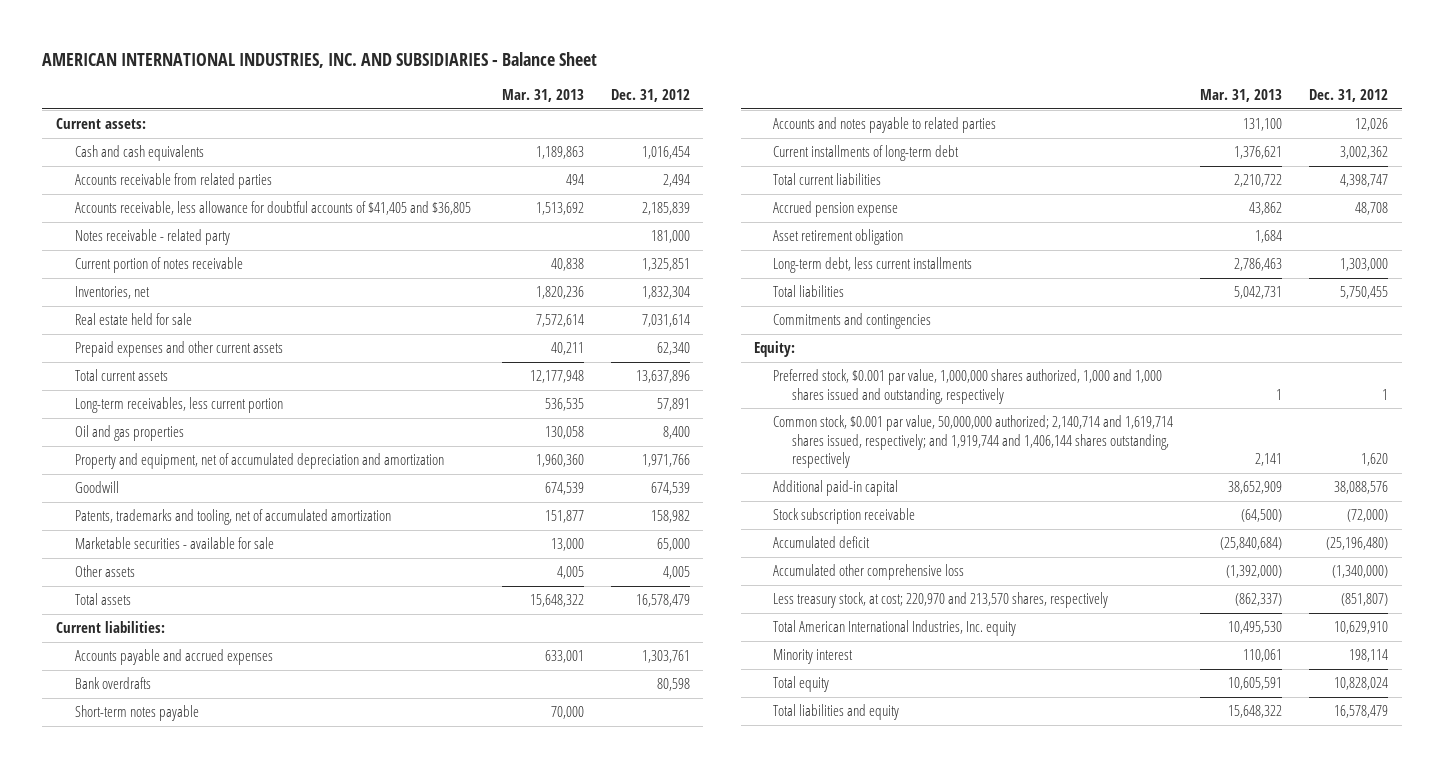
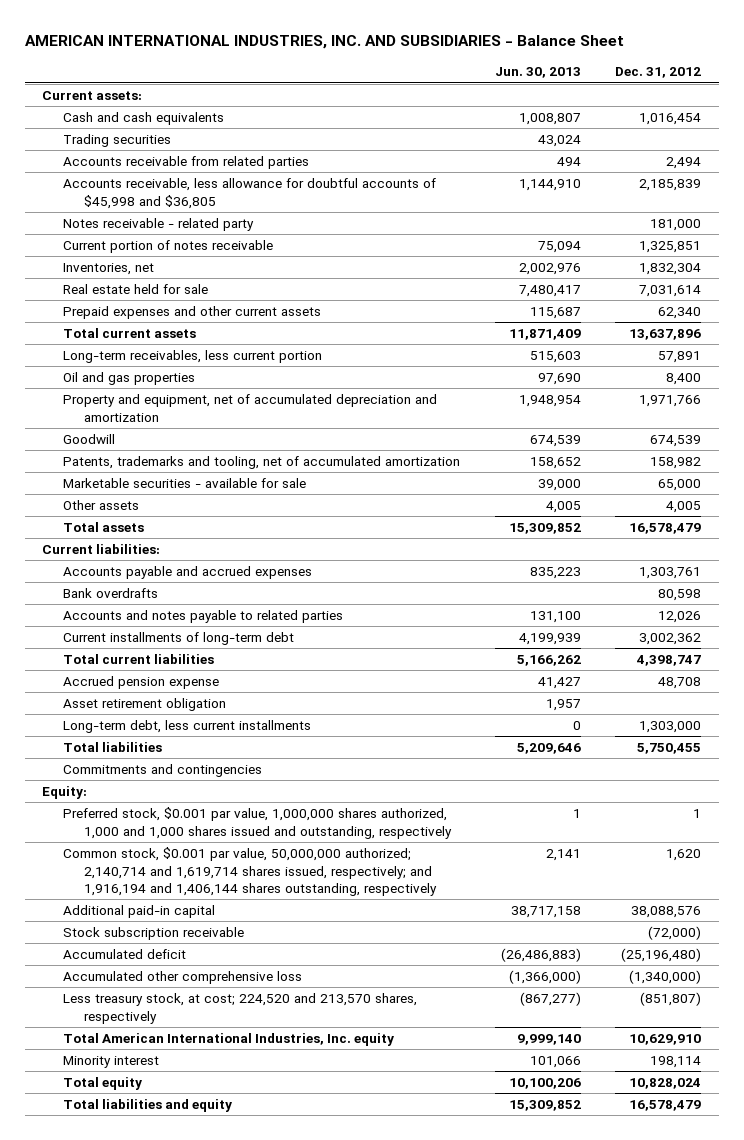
[501,89,584,103] Mar. 31, 2013 -> none
none -> [494,67,581,79] Jun. 30, 2013
none -> [63,134,172,148] Trading securities
[74,201,471,216] Accounts receivable, less allowance for doubtful accounts of $41,405 and $36,805 -> [63,178,437,209] Accounts receivable, less allowance for doubtful accounts of $45,998 and $36,805
[74,705,199,722] Short-term notes payable -> none
[773,415,1174,469] Common stock, $0.001 par value, 50,000,000 authorized; 2,140,714 and 1,619,714 shares issued, respectively; and 1,919,744 and 1,406,144 shares outstanding, respectively -> [63,847,438,896] Common stock, $0.001 par value, 50,000,000 authorized; 2,140,714 and 1,619,714 shares issued, respectively; and 1,916,194 and 1,406,144 shares outstanding, respectively
[773,592,1109,609] Less treasury stock, at cost; 220,970 and 213,570 shares, respectively -> [63,993,418,1024] Less treasury stock, at cost; 224,520 and 213,570 shares, respectively

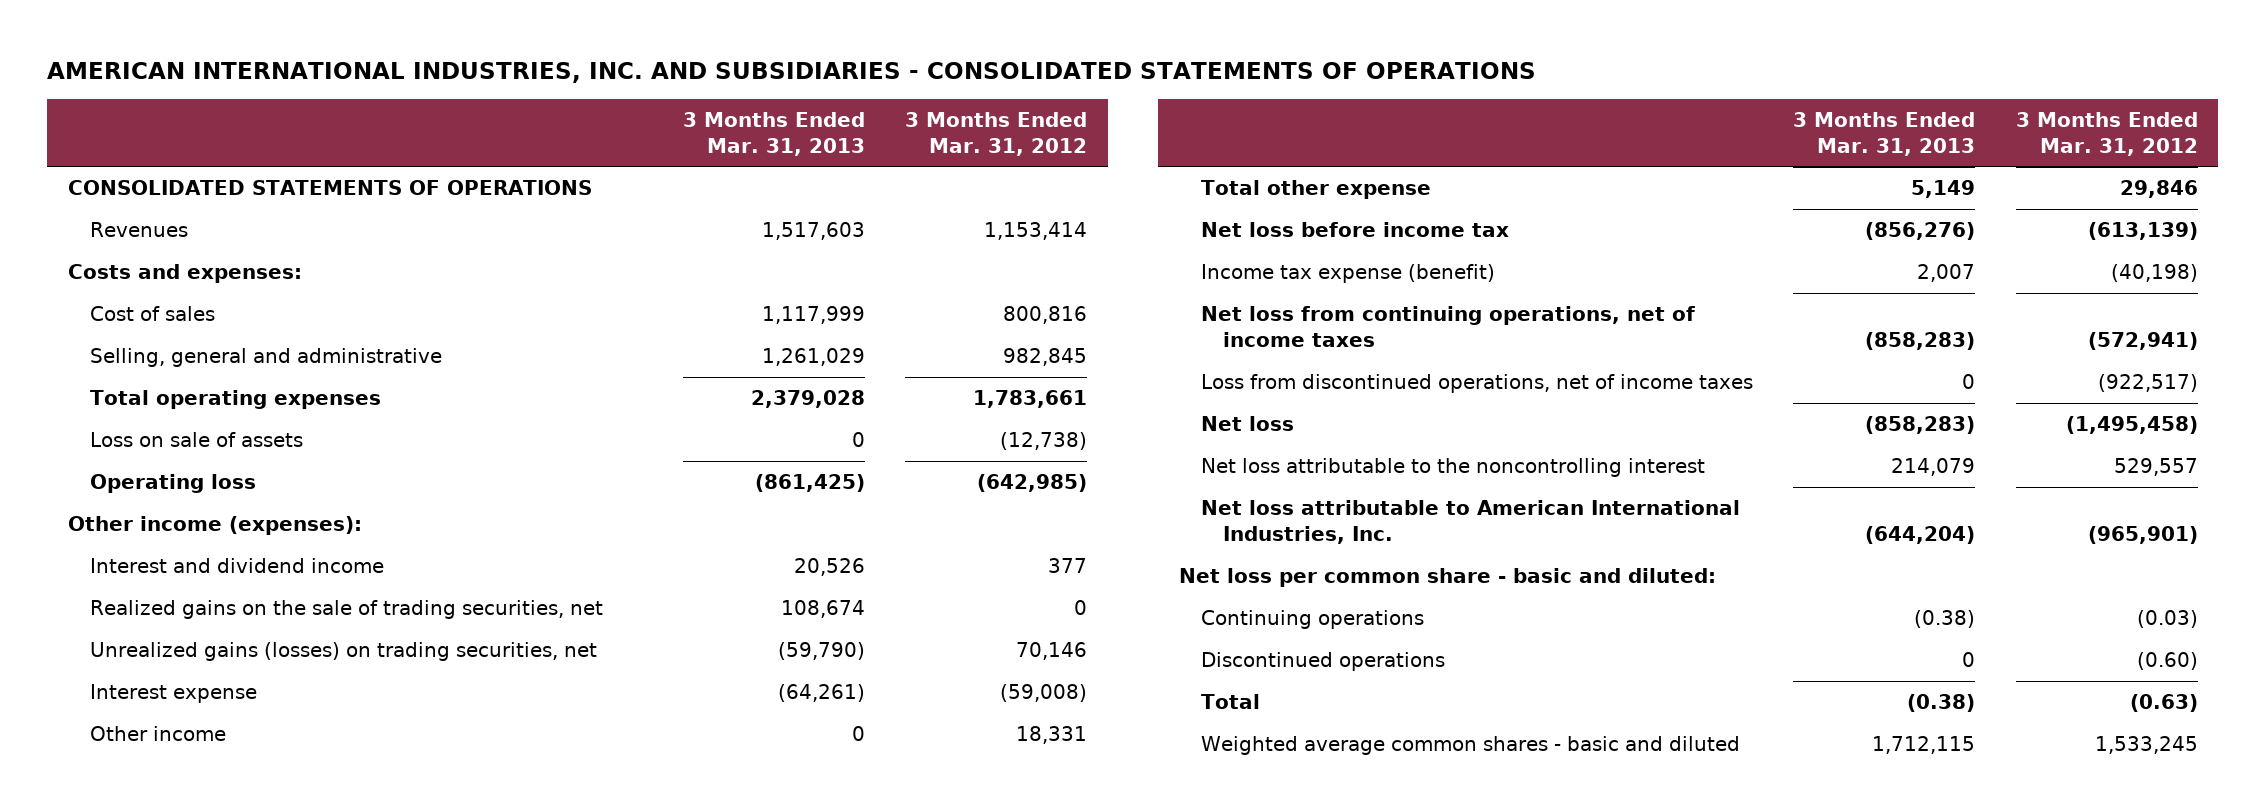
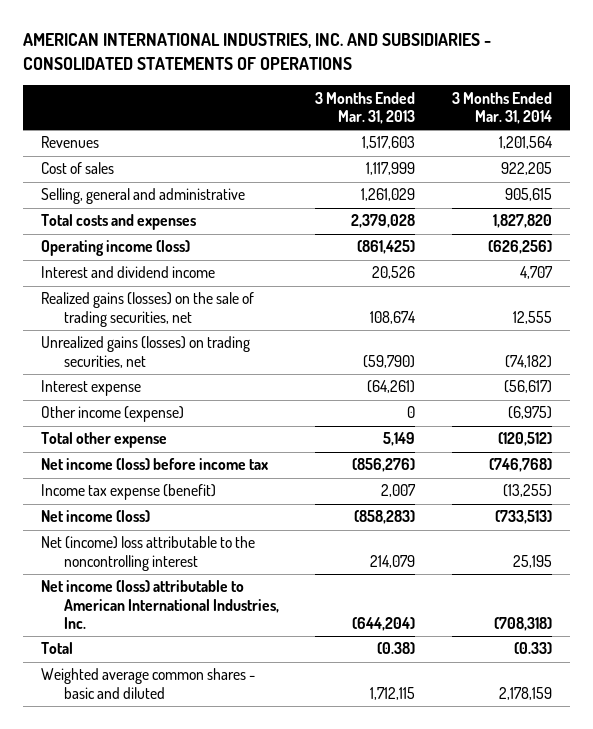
[905,112,1088,157] 3 Months Ended Mar. 31, 2012 -> none
none -> [451,91,552,124] 3 Months Ended Mar. 31, 2014
[67,180,592,196] CONSOLIDATED STATEMENTS OF OPERATIONS -> none
[67,264,302,284] Costs and expenses: -> none
[89,432,303,448] Loss on sale of assets -> none
[67,516,362,536] Other income (expenses): -> none
[89,390,381,410] Total operating expenses -> [40,214,196,231] Total costs and expenses
[89,474,256,494] Operating loss -> [40,240,190,257] Operating income (loss)
[89,600,603,620] Realized gains on the sale of trading securities, net -> [40,292,254,327] Realized gains (losses) on the sale of trading securities, net
[89,726,226,742] Other income -> [40,406,184,423] Other income (expense)
[1200,222,1509,238] Net loss before income tax -> [40,458,268,471] Net income (loss) before income tax
[1200,306,1695,348] Net loss from continuing operations, net of income taxes -> none
[1200,374,1753,394] Loss from discontinued operations, net of income taxes -> none
[1178,568,1716,588] Net loss per common share - basic and diluted: -> none
[1200,610,1424,630] Continuing operations -> none
[1200,652,1445,672] Discontinued operations -> none
[1200,416,1294,432] Net loss -> [40,510,150,523] Net income (loss)
[1200,458,1705,478] Net loss attributable to the noncontrolling interest -> [40,536,255,571] Net (income) loss attributable to the noncontrolling interest
[1200,500,1740,545] Net loss attributable to American International Industries, Inc. -> [40,580,280,629] Net income (loss) attributable to American International Industries, Inc.

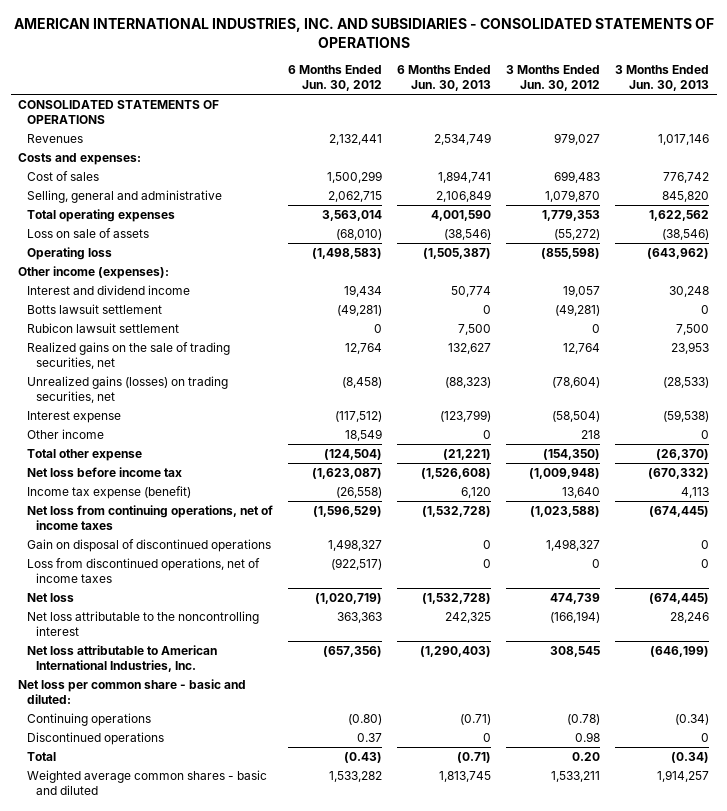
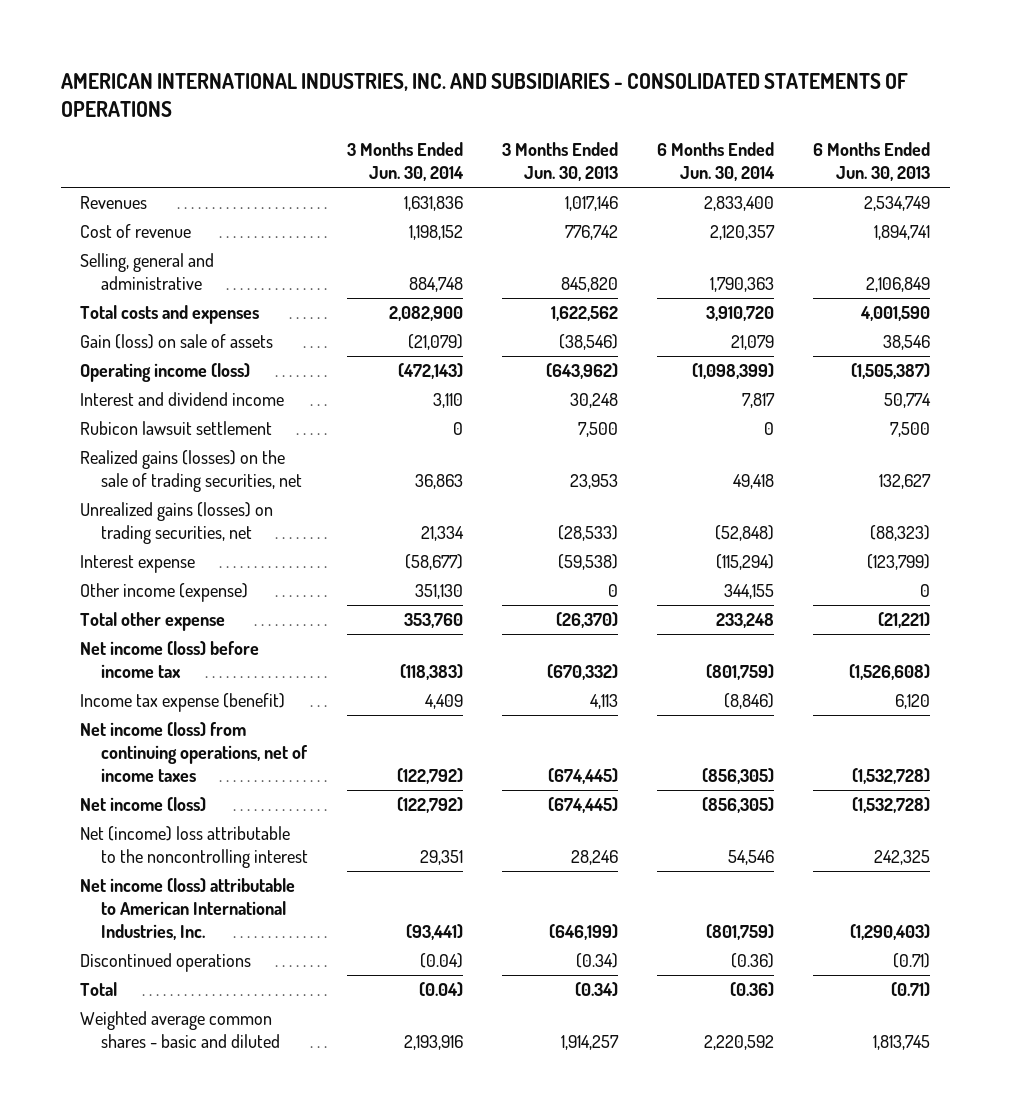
[288,65,383,92] 6 Months Ended Jun. 30, 2012 -> none
[506,65,601,92] 3 Months Ended Jun. 30, 2012 -> none
none -> [346,142,464,182] 3 Months Ended Jun. 30, 2014
none -> [657,142,776,182] 6 Months Ended Jun. 30, 2014
[18,100,220,124] CONSOLIDATED STATEMENTS OF OPERATIONS -> none
[18,153,142,166] Costs and expenses: -> none
[26,171,99,182] Cost of sales -> [80,224,192,239] Cost of revenue
[18,266,170,280] Other income (expenses): -> none
[26,209,175,223] Total operating expenses -> [80,305,260,325] Total costs and expenses
[26,228,149,239] Loss on sale of assets -> [80,334,274,350] Gain (loss) on sale of assets
[444,229,492,241] (38,546) -> [883,335,931,351] 38,546
[26,247,112,261] Operating loss -> [80,363,251,383] Operating income (loss)
[26,304,162,315] Botts lawsuit settlement -> none
[26,342,230,369] Realized gains on the sale of trading securities, net -> [80,450,302,493] Realized gains (losses) on the sale of trading securities, net
[26,429,104,440] Other income -> [80,583,249,603] Other income (expense)
[26,467,182,478] Net loss before income tax -> [80,641,260,679] Net income (loss) before income tax
[26,539,271,553] Gain on disposal of discontinued operations -> none
[26,558,260,583] Loss from discontinued operations, net of income taxes -> none
[18,679,247,704] Net loss per common share - basic and diluted: -> none
[26,713,151,727] Continuing operations -> none
[26,505,273,530] Net loss from continuing operations, net of income taxes -> [80,722,308,783] Net income (loss) from continuing operations, net of income taxes
[26,593,74,603] Net loss -> [80,797,207,813] Net income (loss)
[26,611,259,636] Net loss attributable to the noncontrolling interest -> [80,826,308,869] Net (income) loss attributable to the noncontrolling interest
[26,645,217,672] Net loss attributable to American International Industries, Inc. -> [80,878,296,941] Net income (loss) attributable to American International Industries, Inc.
[483,733,492,743] 0 -> [893,953,931,969] (0.71)
[701,733,710,743] 0 -> [575,953,618,969] (0.34)

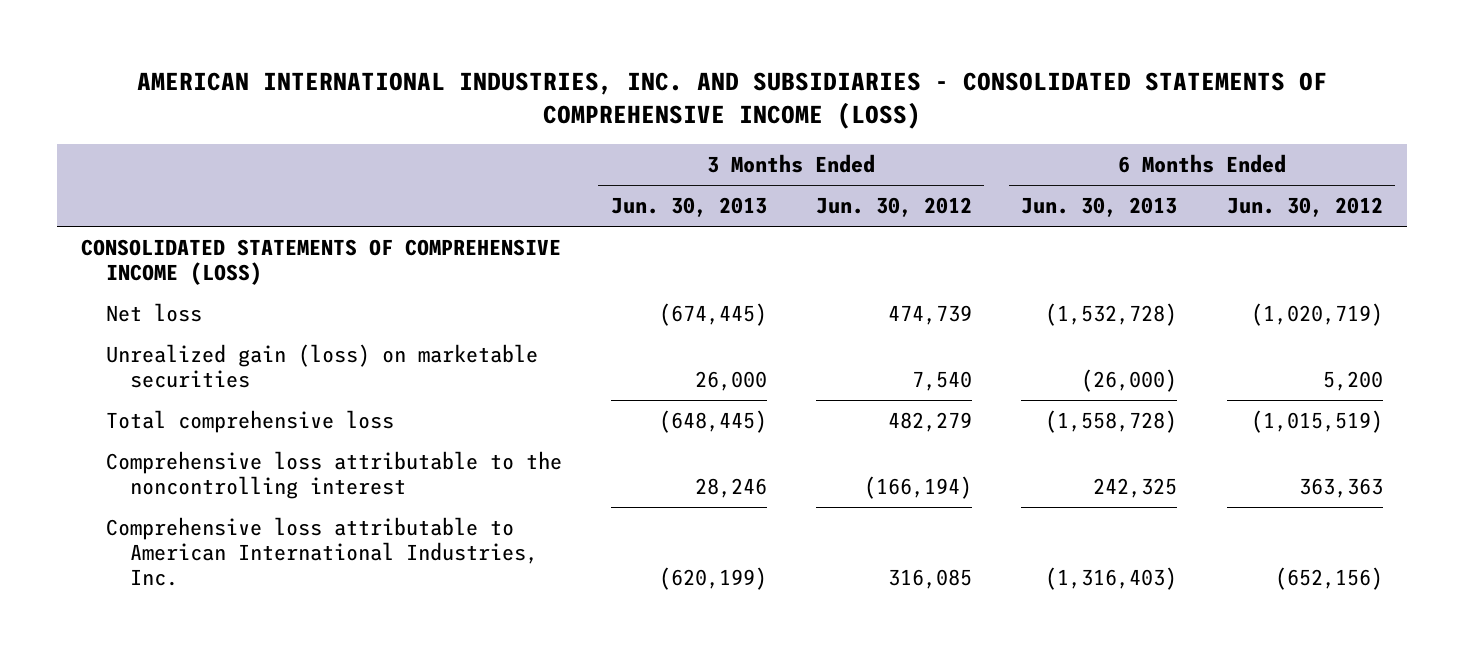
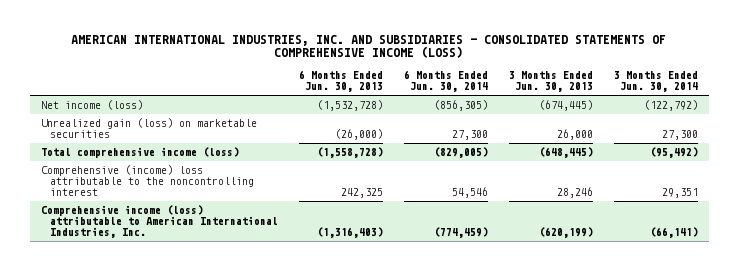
[816,197,973,218] Jun. 30, 2012 -> none
[1226,197,1383,218] Jun. 30, 2012 -> none
none -> [404,70,489,93] 6 Months Ended Jun. 30, 2014
none -> [614,71,699,93] 3 Months Ended Jun. 30, 2014
[81,238,562,286] CONSOLIDATED STATEMENTS OF COMPREHENSIVE INCOME (LOSS) -> none
[105,302,202,322] Net loss -> [40,99,143,110] Net income (loss)
[105,409,394,433] Total comprehensive loss -> [40,146,239,158] Total comprehensive income (loss)
[105,450,562,500] Comprehensive loss attributable to the noncontrolling interest -> [40,164,255,197] Comprehensive (income) loss attributable to the noncontrolling interest
[105,516,538,587] Comprehensive loss attributable to American International Industries, Inc. -> [40,204,279,239] Comprehensive income (loss) attributable to American International Industries, Inc.

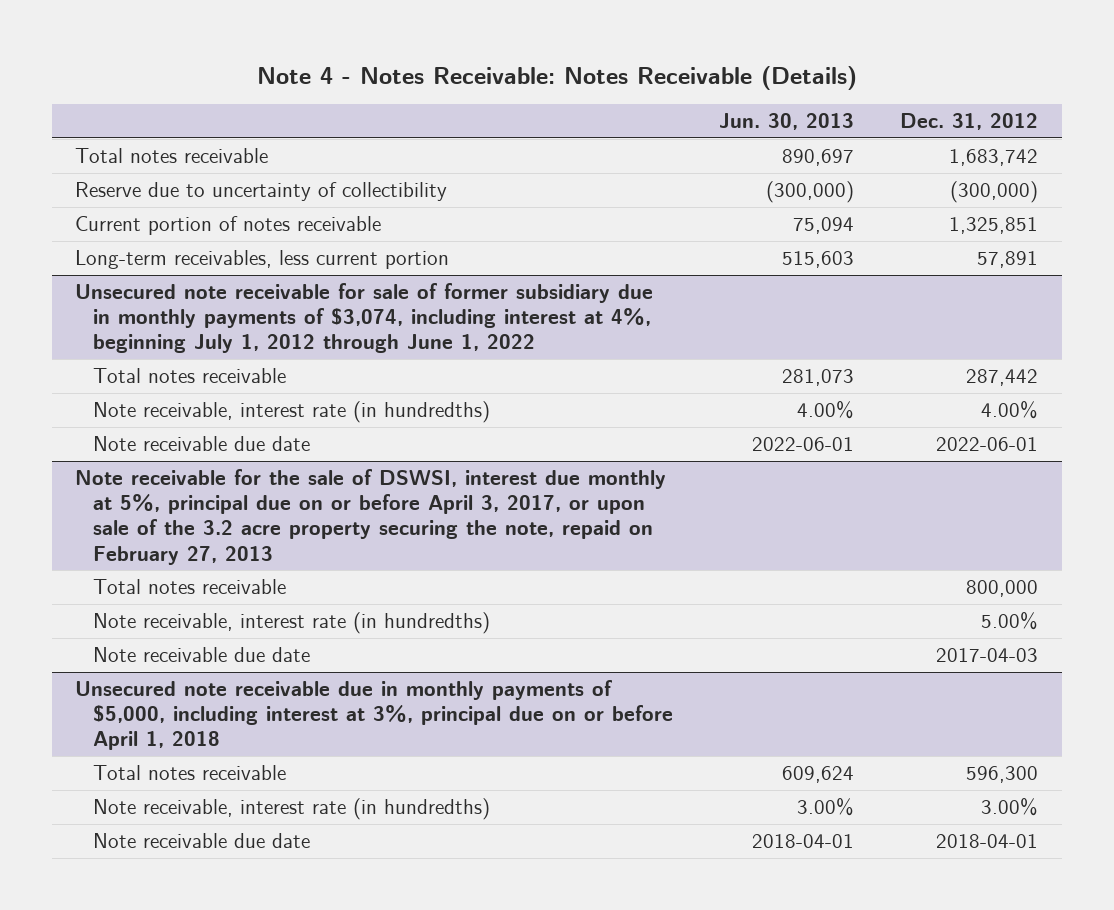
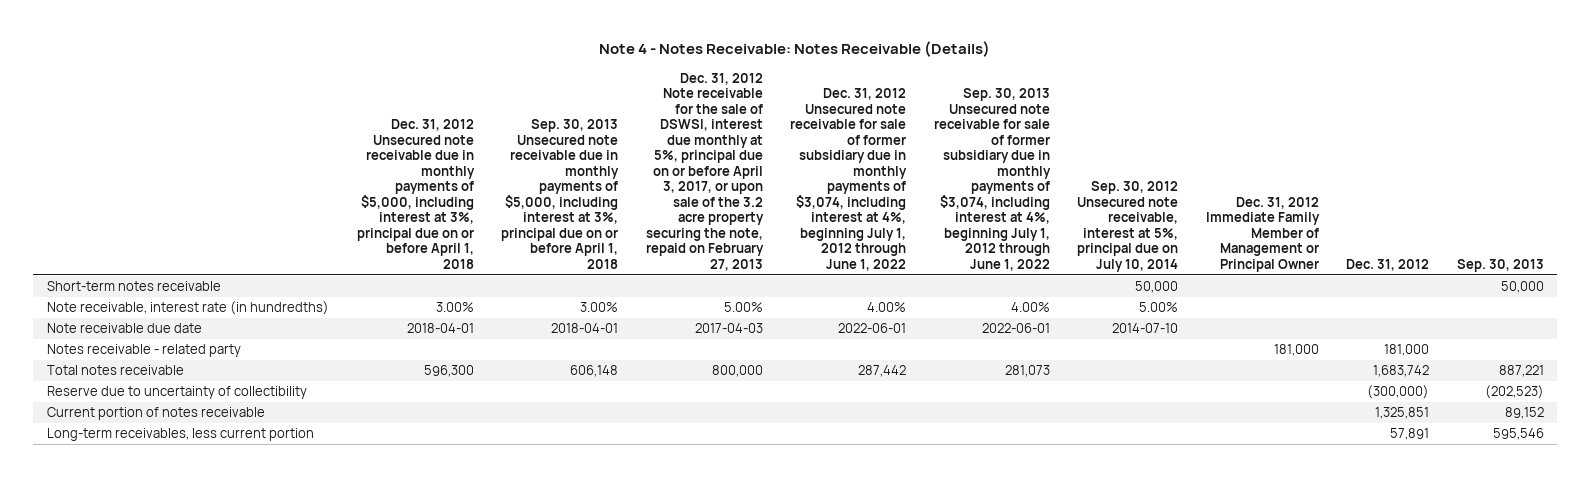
[719,112,855,130] Jun. 30, 2013 -> none
none -> [356,119,475,270] Dec. 31, 2012 Unsecured note receivable due in monthly payments of $5,000, including interest at 3%, principal due on or before April 1, 2018
none -> [501,119,620,270] Sep. 30, 2013 Unsecured note receivable due in monthly payments of $5,000, including interest at 3%, principal due on or before April 1, 2018
none -> [645,72,764,272] Dec. 31, 2012 Note receivable for the sale of DSWSI, interest due monthly at 5%, principal due on or before April 3, 2017, or upon sale of the 3.2 acre property securing the note, repaid on February 27, 2013
none -> [790,88,908,272] Dec. 31, 2012 Unsecured note receivable for sale of former subsidiary due in monthly payments of $3,074, including interest at 4%, beginning July 1, 2012 through June 1, 2022
none -> [933,88,1051,272] Sep. 30, 2013 Unsecured note receivable for sale of former subsidiary due in monthly payments of $3,074, including interest at 4%, beginning July 1, 2012 through June 1, 2022
none -> [1077,181,1179,273] Sep. 30, 2012 Unsecured note receivable, interest at 5%, principal due on July 10, 2014
none -> [1205,196,1320,273] Dec. 31, 2012 Immediate Family Member of Management or Principal Owner
none -> [1456,259,1544,273] Sep. 30, 2013
none -> [47,281,222,292] Short-term notes receivable
none -> [47,301,330,316] Note receivable, interest rate (in hundredths)
none -> [47,323,203,334] Note receivable due date
none -> [47,344,242,358] Notes receivable - related party
[75,282,654,354] Unsecured note receivable for sale of former subsidiary due in monthly payments of $3,074, including interest at 4%, beginning July 1, 2012 through June 1, 2022 -> none
[92,367,286,383] Total notes receivable -> none
[92,400,490,423] Note receivable, interest rate (in hundredths) -> none
[92,435,310,451] Note receivable due date -> none
[75,468,667,565] Note receivable for the sale of DSWSI, interest due monthly at 5%, principal due on or before April 3, 2017, or upon sale of the 3.2 acre property securing the note, repaid on February 27, 2013 -> none
[92,578,286,594] Total notes receivable -> none
[92,611,490,634] Note receivable, interest rate (in hundredths) -> none
[92,646,310,662] Note receivable due date -> none
[75,679,673,751] Unsecured note receivable due in monthly payments of $5,000, including interest at 3%, principal due on or before April 1, 2018 -> none
[92,764,286,780] Total notes receivable -> none
[92,797,490,820] Note receivable, interest rate (in hundredths) -> none
[92,832,310,848] Note receivable due date -> none

